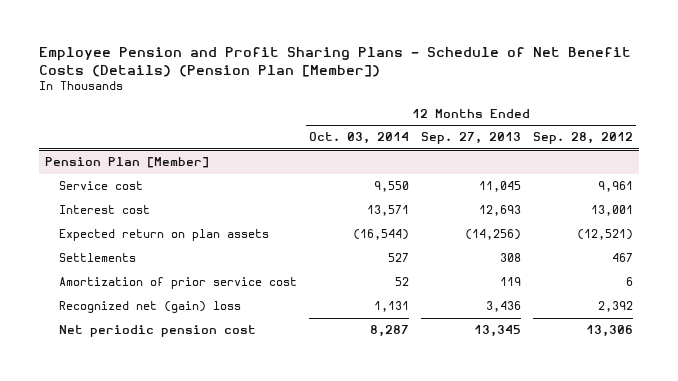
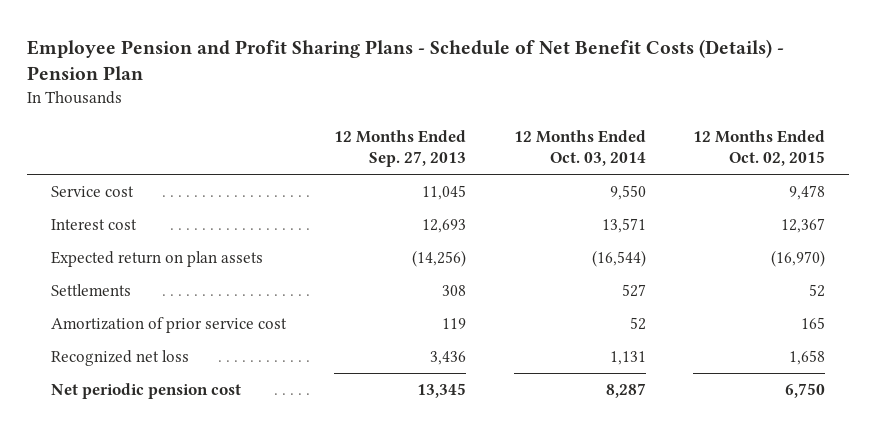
[39,46,632,77] Employee Pension and Profit Sharing Plans - Schedule of Net Benefit Costs (Details) (Pension Plan [Member]) -> [27,38,785,81] Employee Pension and Profit Sharing Plans - Schedule of Net Benefit Costs (Details) - Pension Plan
[533,132,634,145] Sep. 28, 2012 -> none
none -> [693,130,826,167] 12 Months Ended Oct. 02, 2015
[45,157,210,169] Pension Plan [Member] -> none
[59,301,242,314] Recognized net (gain) loss -> [51,350,190,367] Recognized net loss

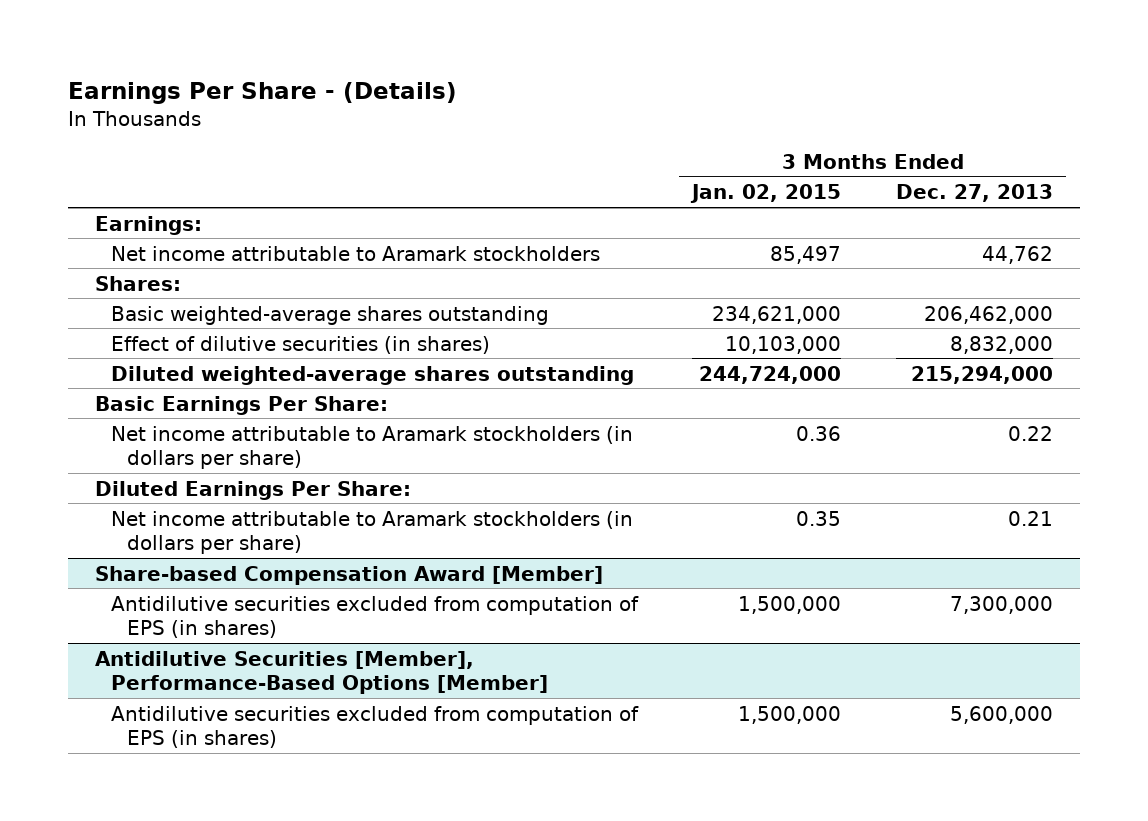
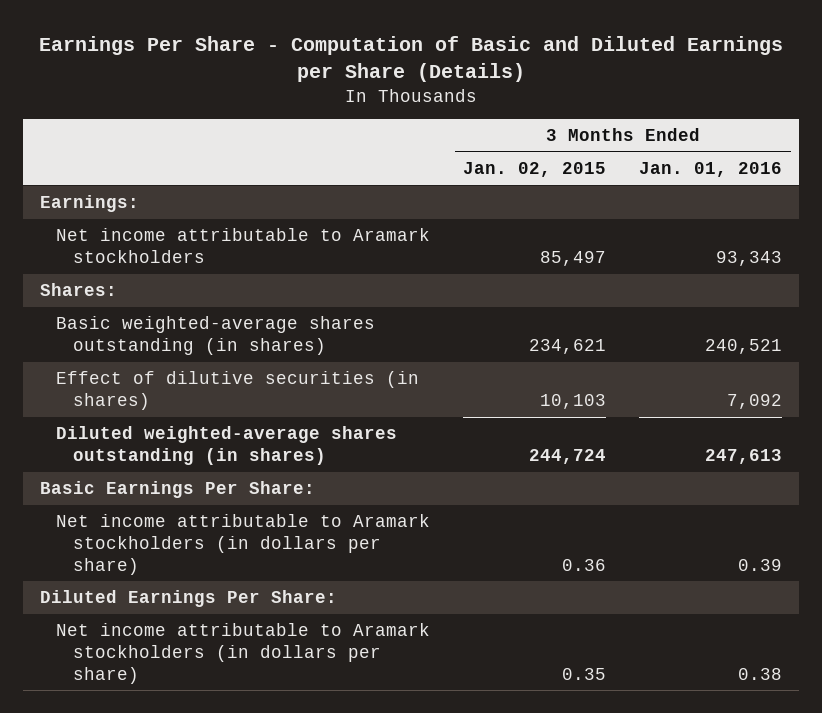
[67,82,457,105] Earnings Per Share - (Details) -> [39,35,784,82] Earnings Per Share - Computation of Basic and Diluted Earnings per Share (Details)
[895,184,1053,203] Dec. 27, 2013 -> none
none -> [639,162,783,178] Jan. 01, 2016
[111,305,550,325] Basic weighted-average shares outstanding -> [56,316,376,356] Basic weighted-average shares outstanding (in shares)
[712,305,842,324] 234,621,000 -> [529,339,607,355] 234,621
[725,335,842,354] 10,103,000 -> [540,394,607,410] 10,103
[111,365,635,385] Diluted weighted-average shares outstanding -> [56,426,398,466] Diluted weighted-average shares outstanding (in shares)
[699,365,842,384] 244,724,000 -> [529,449,607,465] 244,724
[95,565,604,585] Share-based Compensation Award [Member] -> none
[111,595,640,638] Antidilutive securities excluded from computation of EPS (in shares) -> none
[95,650,549,694] Antidilutive Securities [Member], Performance-Based Options [Member] -> none
[111,705,640,748] Antidilutive securities excluded from computation of EPS (in shares) -> none

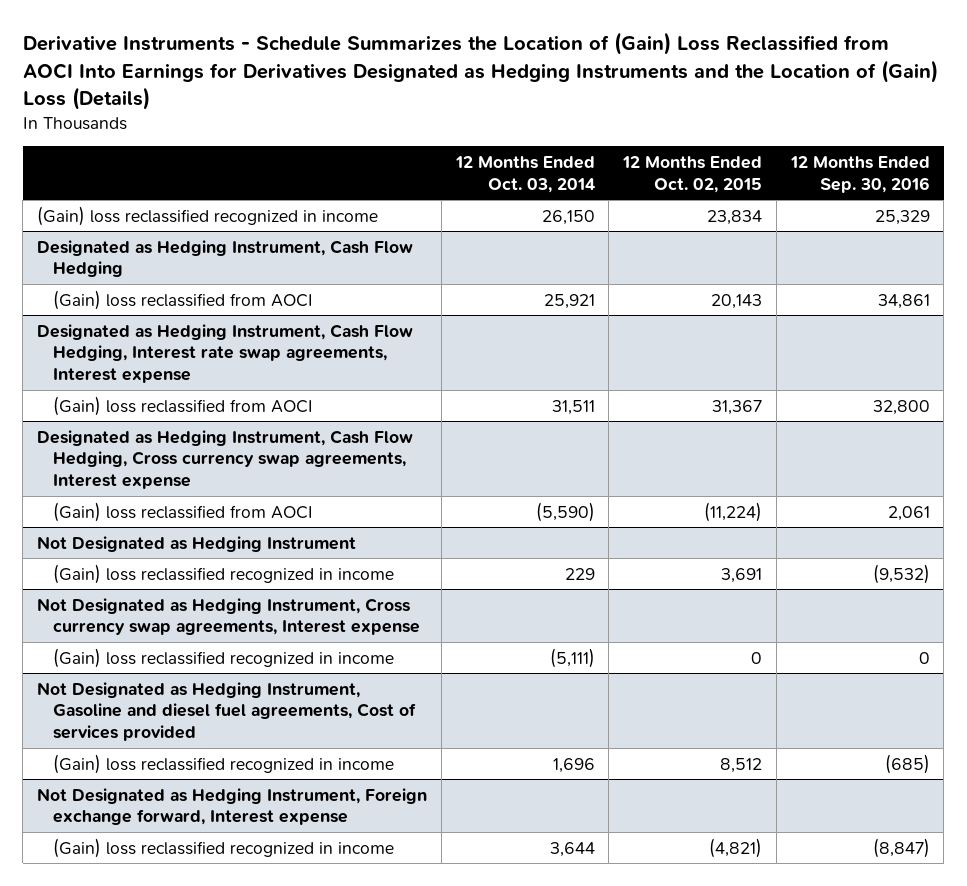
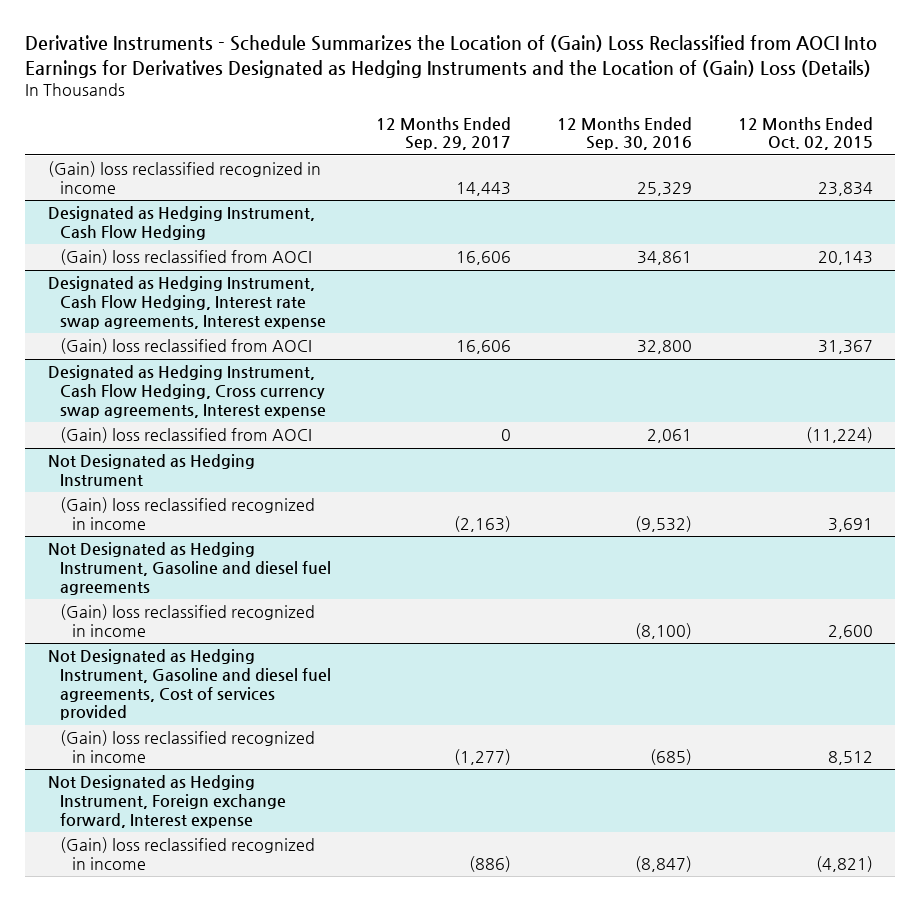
[454,155,595,193] 12 Months Ended Oct. 03, 2014 -> none
none -> [376,116,512,151] 12 Months Ended Sep. 29, 2017
[37,597,420,636] Not Designated as Hedging Instrument, Cross currency swap agreements, Interest expense -> none
none -> [47,542,331,595] Not Designated as Hedging Instrument, Gasoline and diesel fuel agreements
[751,651,763,664] 0 -> [827,624,873,639] 2,600
[918,651,930,664] 0 -> [635,622,693,639] (8,100)

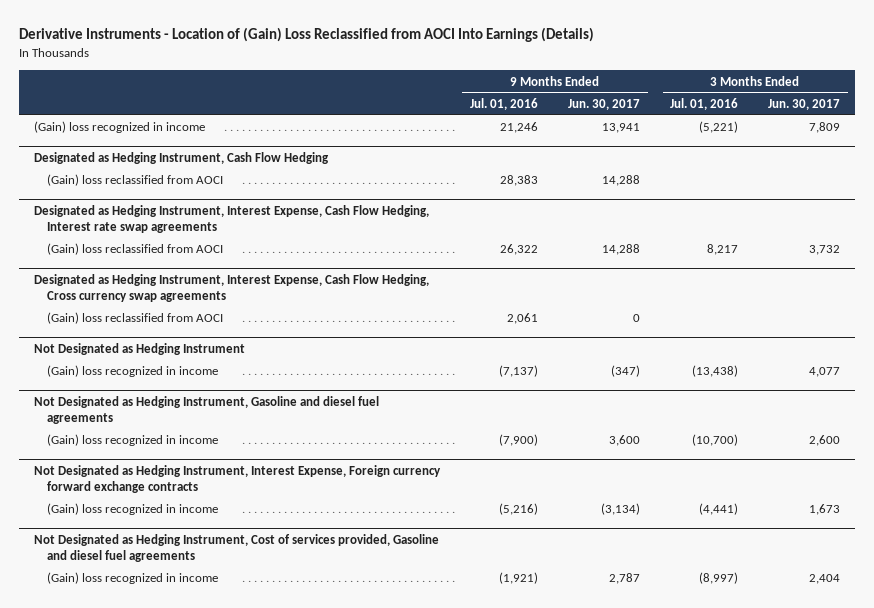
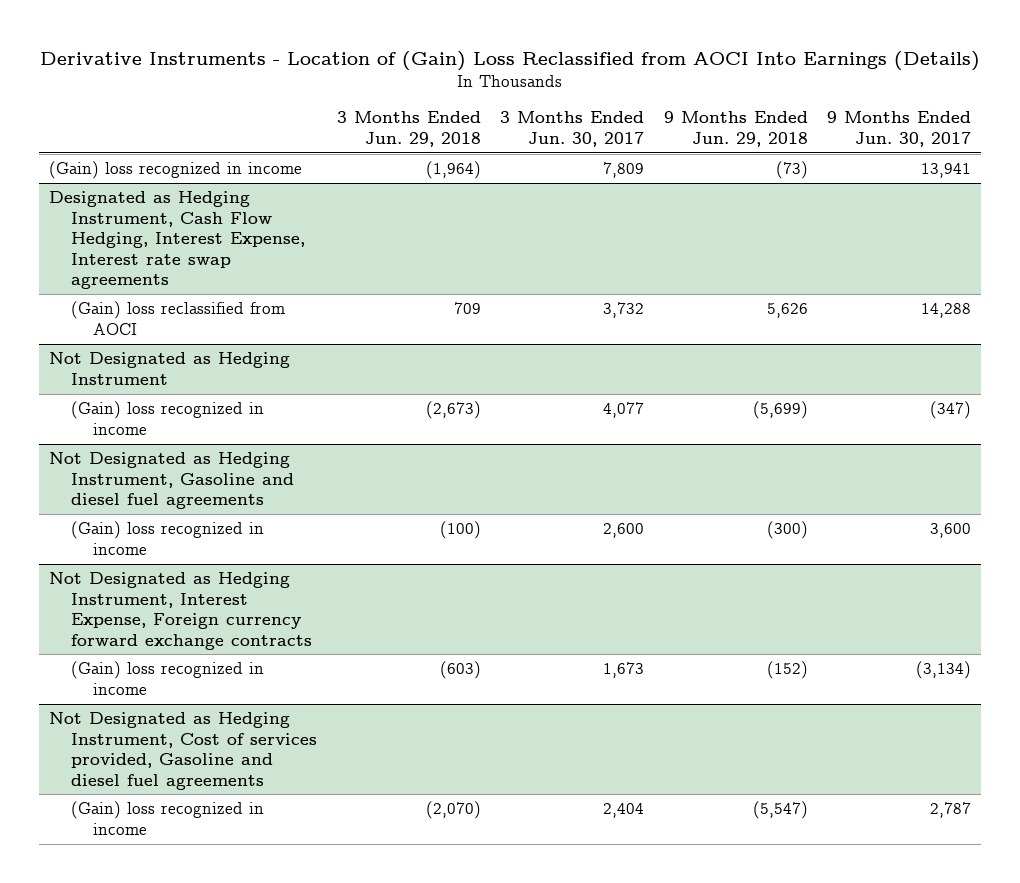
[469,97,538,110] Jul. 01, 2016 -> none
[670,97,739,110] Jul. 01, 2016 -> none
none -> [336,111,481,147] 3 Months Ended Jun. 29, 2018
none -> [663,111,808,147] 9 Months Ended Jun. 29, 2018
[33,151,329,164] Designated as Hedging Instrument, Cash Flow Hedging -> none
[47,174,224,187] (Gain) loss reclassified from AOCI -> none
[33,204,429,233] Designated as Hedging Instrument, Interest Expense, Cash Flow Hedging, Interest rate swap agreements -> [48,191,306,289] Designated as Hedging Instrument, Cash Flow Hedging, Interest Expense, Interest rate swap agreements
[33,273,429,302] Designated as Hedging Instrument, Interest Expense, Cash Flow Hedging, Cross currency swap agreements -> none
[47,312,224,325] (Gain) loss reclassified from AOCI -> none

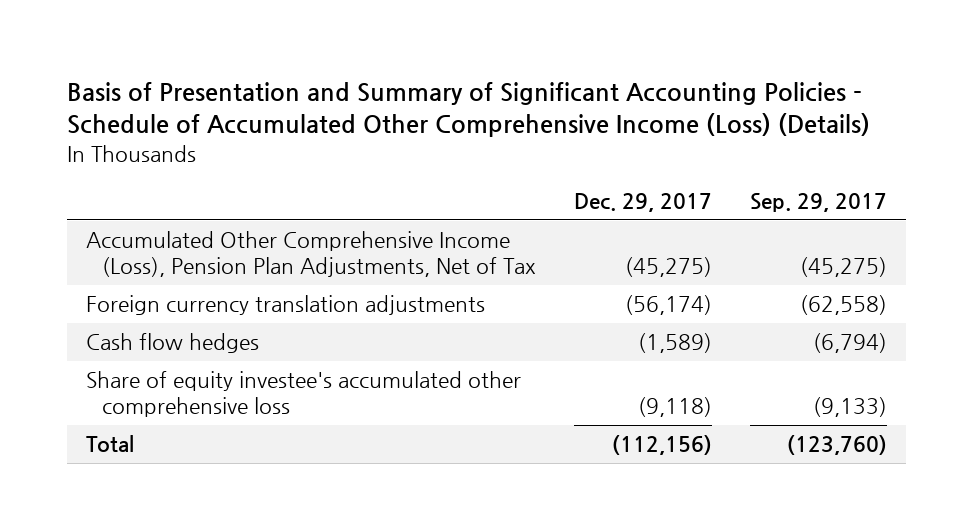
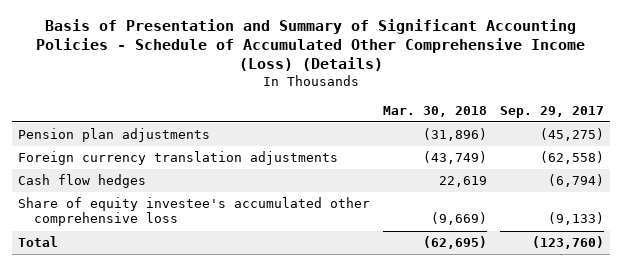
[574,193,713,213] Dec. 29, 2017 -> none
none -> [382,105,487,117] Mar. 30, 2018
[85,231,537,277] Accumulated Other Comprehensive Income (Loss), Pension Plan Adjustments, Net of Tax -> [17,128,210,143] Pension plan adjustments

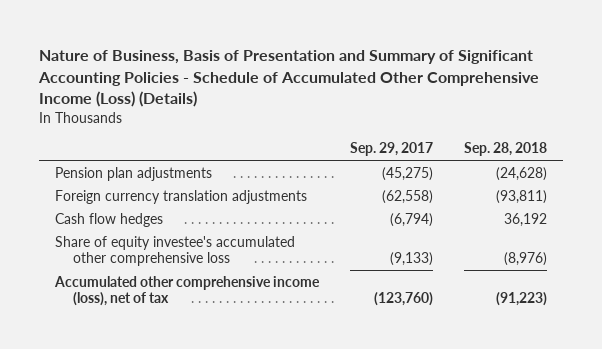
[35,18,585,72] Basis of Presentation and Summary of Significant Accounting Policies - Schedule of Accumulated Other Comprehensive Income (Loss) (Details) -> [38,49,540,108] Nature of Business, Basis of Presentation and Summary of Significant Accounting Policies - Schedule of Accumulated Other Comprehensive Income (Loss) (Details)
[382,105,487,117] Mar. 30, 2018 -> none
none -> [464,142,548,157] Sep. 28, 2018
[17,236,58,248] Total -> [53,275,320,307] Accumulated other comprehensive income (loss), net of tax

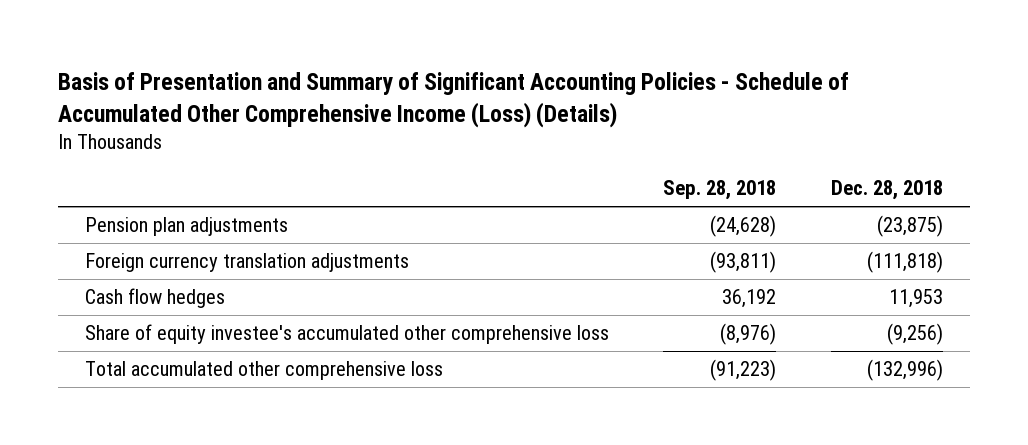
[38,49,540,108] Nature of Business, Basis of Presentation and Summary of Significant Accounting Policies - Schedule of Accumulated Other Comprehensive Income (Loss) (Details) -> [58,71,850,128] Basis of Presentation and Summary of Significant Accounting Policies - Schedule of Accumulated Other Comprehensive Income (Loss) (Details)
[350,142,434,157] Sep. 29, 2017 -> none
none -> [830,180,943,201] Dec. 28, 2018
[53,275,320,307] Accumulated other comprehensive income (loss), net of tax -> [85,361,444,381] Total accumulated other comprehensive loss

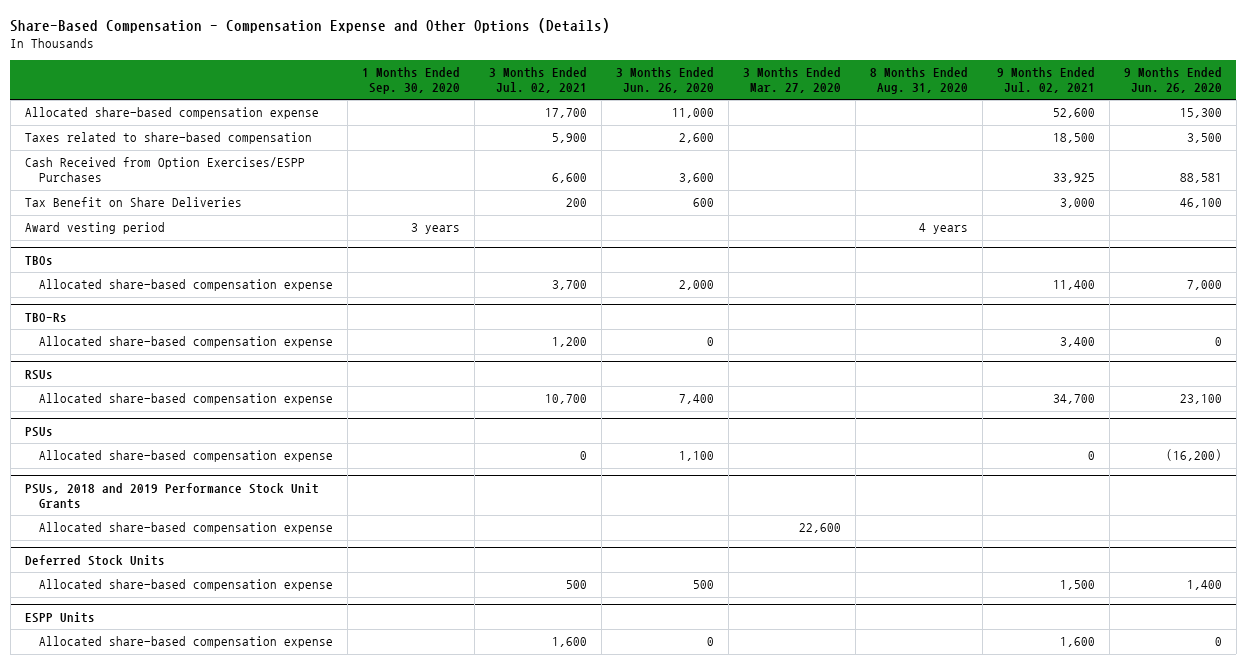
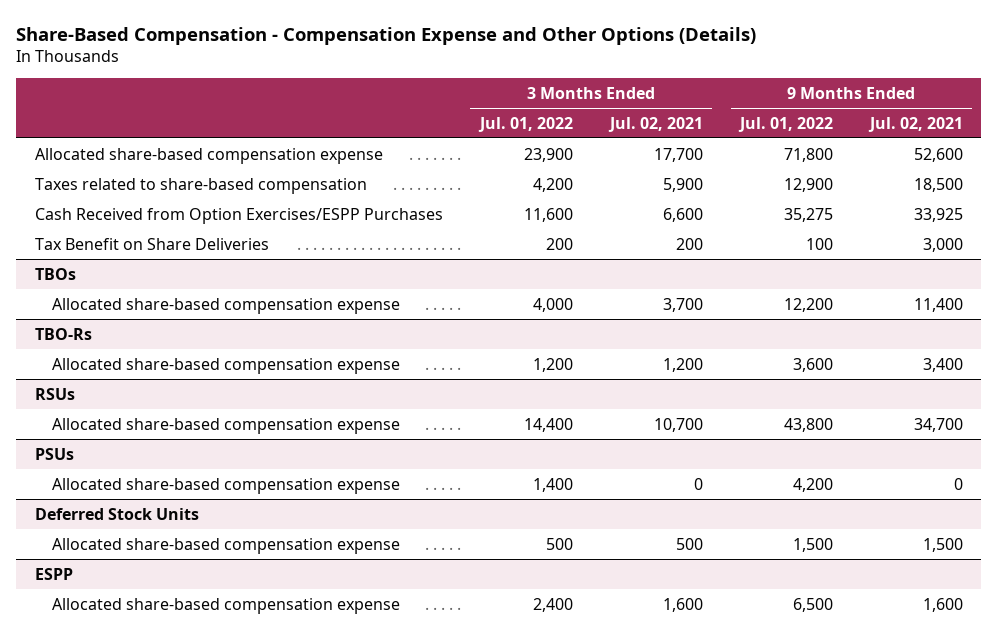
[361,66,460,94] 1 Months Ended Sep. 30, 2020 -> none
[615,66,714,93] 3 Months Ended Jun. 26, 2020 -> none
[742,66,841,93] 3 Months Ended Mar. 27, 2020 -> none
[869,66,968,94] 8 Months Ended Aug. 31, 2020 -> none
[1123,66,1222,93] 9 Months Ended Jun. 26, 2020 -> none
none -> [477,116,573,132] Jul. 01, 2022
none -> [737,116,833,132] Jul. 01, 2022
[24,222,165,235] Award vesting period -> none
[24,482,319,509] PSUs, 2018 and 2019 Performance Stock Unit Grants -> none
[38,522,333,535] Allocated share-based compensation expense -> none
[24,611,95,623] ESPP Units -> [34,567,73,580] ESPP

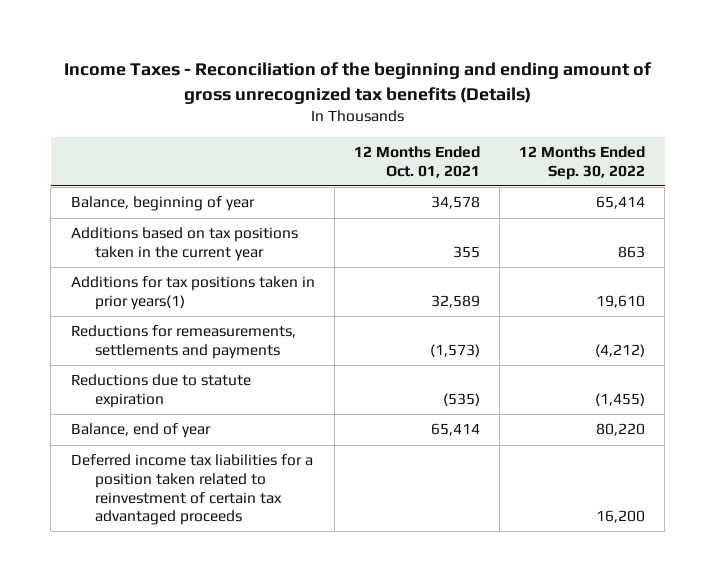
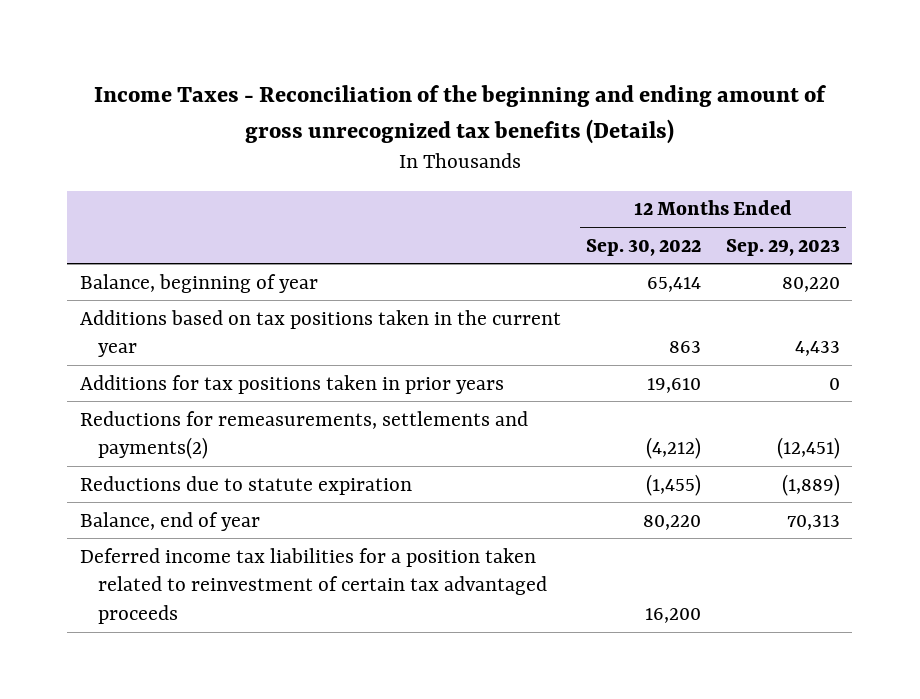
[353,146,480,178] 12 Months Ended Oct. 01, 2021 -> none
none -> [725,238,840,256] Sep. 29, 2023
[70,276,315,310] Additions for tax positions taken in prior years(1) -> [79,374,504,394] Additions for tax positions taken in prior years
[70,325,296,359] Reductions for remeasurements, settlements and payments -> [79,410,528,460] Reductions for remeasurements, settlements and payments(2)

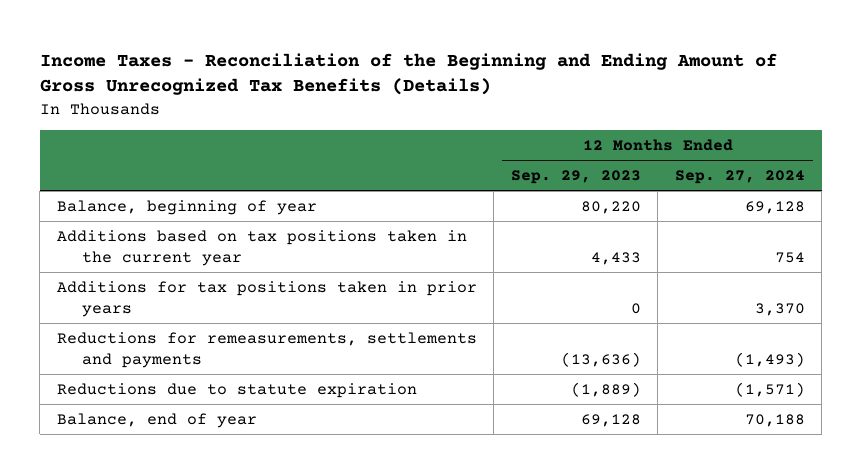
[93,85,826,144] Income Taxes - Reconciliation of the beginning and ending amount of gross unrecognized tax benefits (Details) -> [39,52,777,96] Income Taxes - Reconciliation of the Beginning and Ending Amount of Gross Unrecognized Tax Benefits (Details)
[585,238,701,256] Sep. 30, 2022 -> none
none -> [674,170,805,185] Sep. 27, 2024
[79,410,528,460] Reductions for remeasurements, settlements and payments(2) -> [56,331,477,369] Reductions for remeasurements, settlements and payments
[776,437,840,460] (12,451) -> [560,352,641,368] (13,636)
[79,547,547,625] Deferred income tax liabilities for a position taken related to reinvestment of certain tax advantaged proceeds -> none
[786,514,840,530] 70,313 -> [580,413,641,427] 69,128

